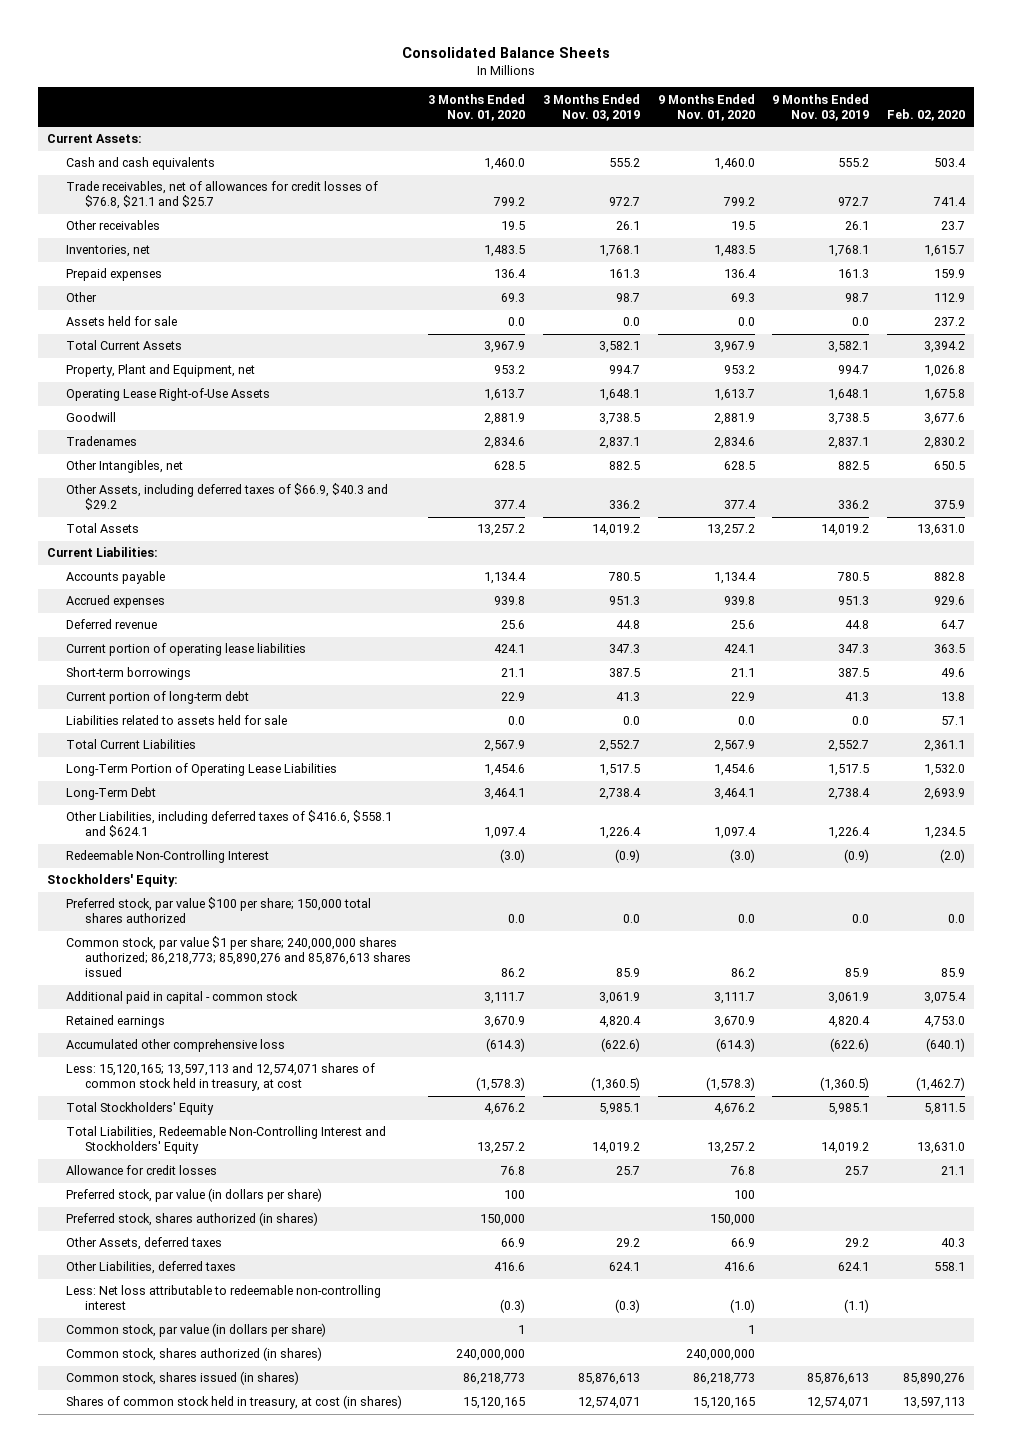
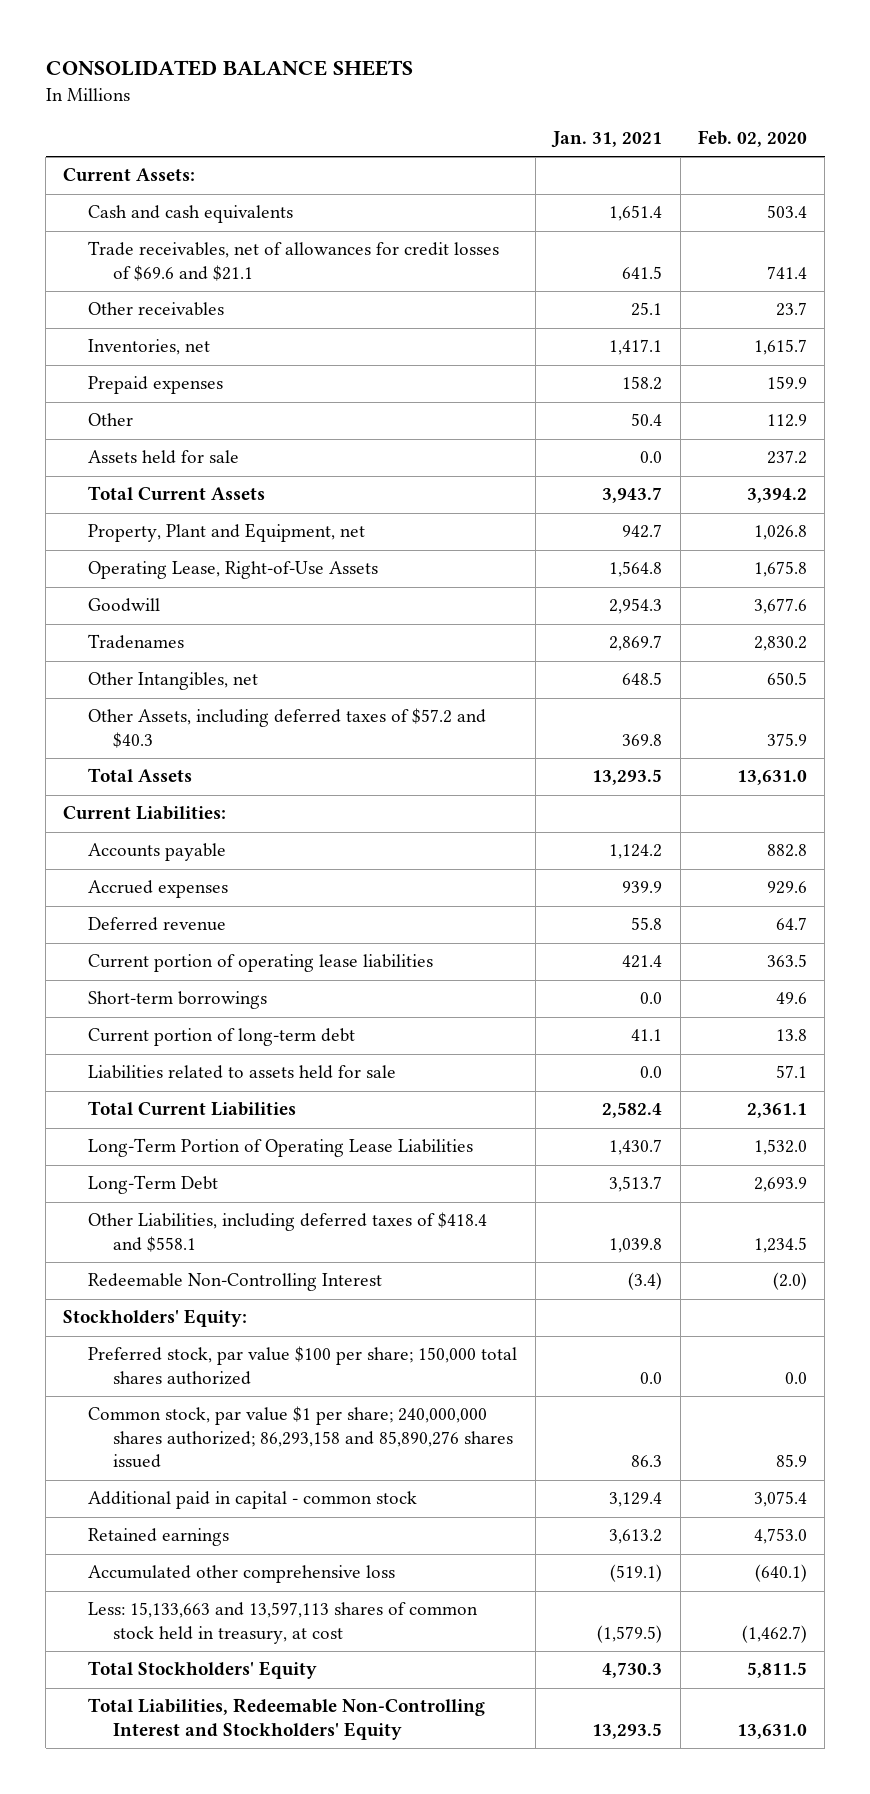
[402,46,611,58] Consolidated Balance Sheets -> [45,59,413,76] CONSOLIDATED BALANCE SHEETS
[428,93,526,121] 3 Months Ended Nov. 01, 2020 -> none
[543,93,641,121] 3 Months Ended Nov. 03, 2019 -> none
[657,93,755,121] 9 Months Ended Nov. 01, 2020 -> none
[772,93,870,121] 9 Months Ended Nov. 03, 2019 -> none
none -> [551,130,663,148] Jan. 31, 2021
[65,181,378,210] Trade receivables, net of allowances for credit losses of $76.8, $21.1 and $25.7 -> [88,241,500,281] Trade receivables, net of allowances for credit losses of $69.6 and $21.1
[65,388,270,402] Operating Lease Right-of-Use Assets -> [88,561,379,580] Operating Lease, Right-of-Use Assets
[65,483,388,511] Other Assets, including deferred taxes of $66.9, $40.3 and $29.2 -> [88,708,487,748] Other Assets, including deferred taxes of $57.2 and $40.3
[65,810,392,838] Other Liabilities, including deferred taxes of $416.6, $558.1 and $624.1 -> [88,1212,488,1252] Other Liabilities, including deferred taxes of $418.4 and $558.1
[65,936,411,978] Common stock, par value $1 per share; 240,000,000 shares authorized; 86,218,773; 85,890,276 and 85,876,613 shares issued -> [88,1406,513,1469] Common stock, par value $1 per share; 240,000,000 shares authorized; 86,293,158 and 85,890,276 shares issued
[65,1063,375,1092] Less: 15,120,165; 13,597,113 and 12,574,071 shares of common stock held in treasury, at cost -> [88,1602,479,1644] Less: 15,133,663 and 13,597,113 shares of common stock held in treasury, at cost
[65,1165,217,1176] Allowance for credit losses -> none
[65,1188,322,1203] Preferred stock, par value (in dollars per share) -> none
[65,1212,318,1227] Preferred stock, shares authorized (in shares) -> none
[65,1237,222,1251] Other Assets, deferred taxes -> none
[65,1261,236,1275] Other Liabilities, deferred taxes -> none
[65,1285,381,1311] Less: Net loss attributable to redeemable non-controlling interest -> none
[65,1323,326,1338] Common stock, par value (in dollars per share) -> none
[65,1347,322,1362] Common stock, shares authorized (in shares) -> none
[65,1371,299,1386] Common stock, shares issued (in shares) -> none
[65,1395,402,1410] Shares of common stock held in treasury, at cost (in shares) -> none

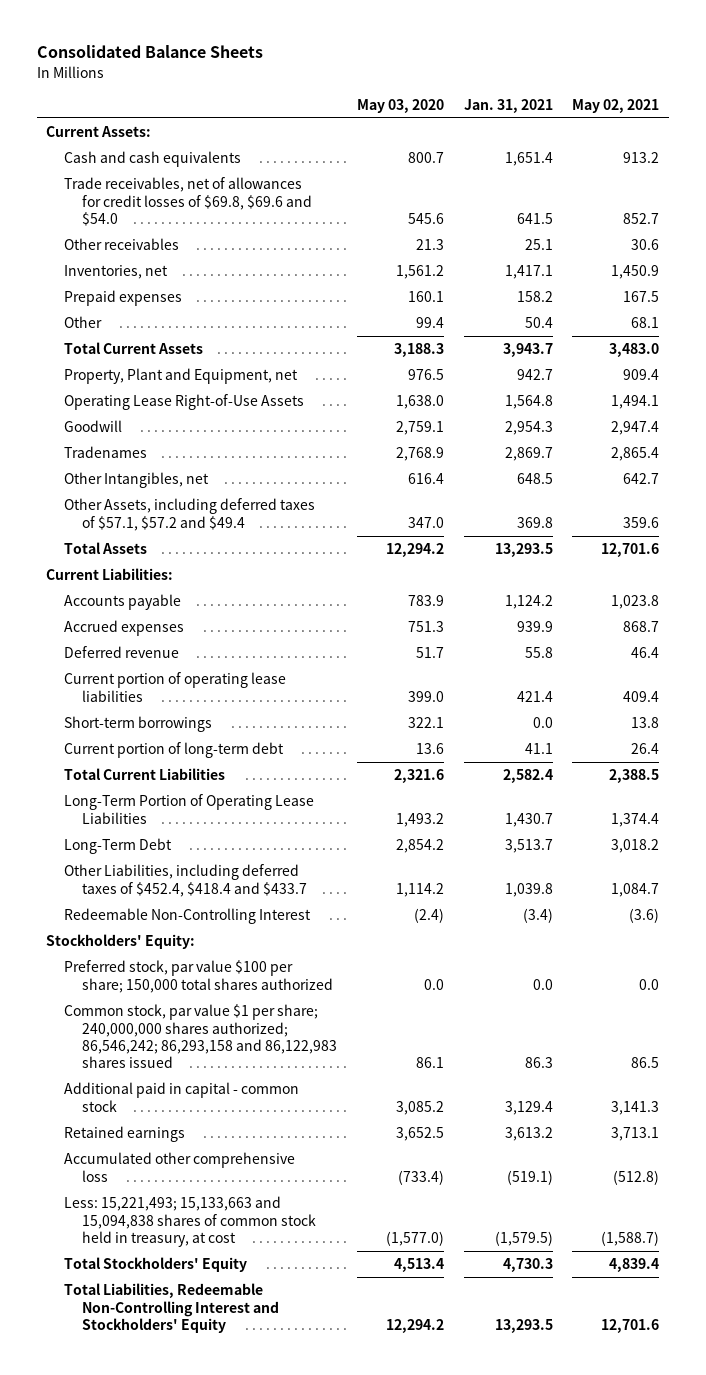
[45,59,413,76] CONSOLIDATED BALANCE SHEETS -> [36,45,263,59] Consolidated Balance Sheets
[698,129,808,147] Feb. 02, 2020 -> none
none -> [356,98,444,113] May 03, 2020
none -> [572,98,660,113] May 02, 2021
[88,241,500,281] Trade receivables, net of allowances for credit losses of $69.6 and $21.1 -> [64,177,313,227] Trade receivables, net of allowances for credit losses of $69.8, $69.6 and $54.0
[88,450,240,465] Assets held for sale -> none
[88,561,379,580] Operating Lease, Right-of-Use Assets -> [64,394,305,411] Operating Lease Right-of-Use Assets
[88,708,487,748] Other Assets, including deferred taxes of $57.2 and $40.3 -> [64,498,316,531] Other Assets, including deferred taxes of $57.1, $57.2 and $49.4
[88,1065,397,1080] Liabilities related to assets held for sale -> none
[88,1212,488,1252] Other Liabilities, including deferred taxes of $418.4 and $558.1 -> [64,864,308,897] Other Liabilities, including deferred taxes of $452.4, $418.4 and $433.7
[88,1406,513,1469] Common stock, par value $1 per share; 240,000,000 shares authorized; 86,293,158 and 85,890,276 shares issued -> [64,1004,338,1069] Common stock, par value $1 per share; 240,000,000 shares authorized; 86,546,242; 86,293,158 and 86,122,983 shares issued
[88,1602,479,1644] Less: 15,133,663 and 13,597,113 shares of common stock held in treasury, at cost -> [64,1196,317,1248] Less: 15,221,493; 15,133,663 and 15,094,838 shares of common stock held in treasury, at cost

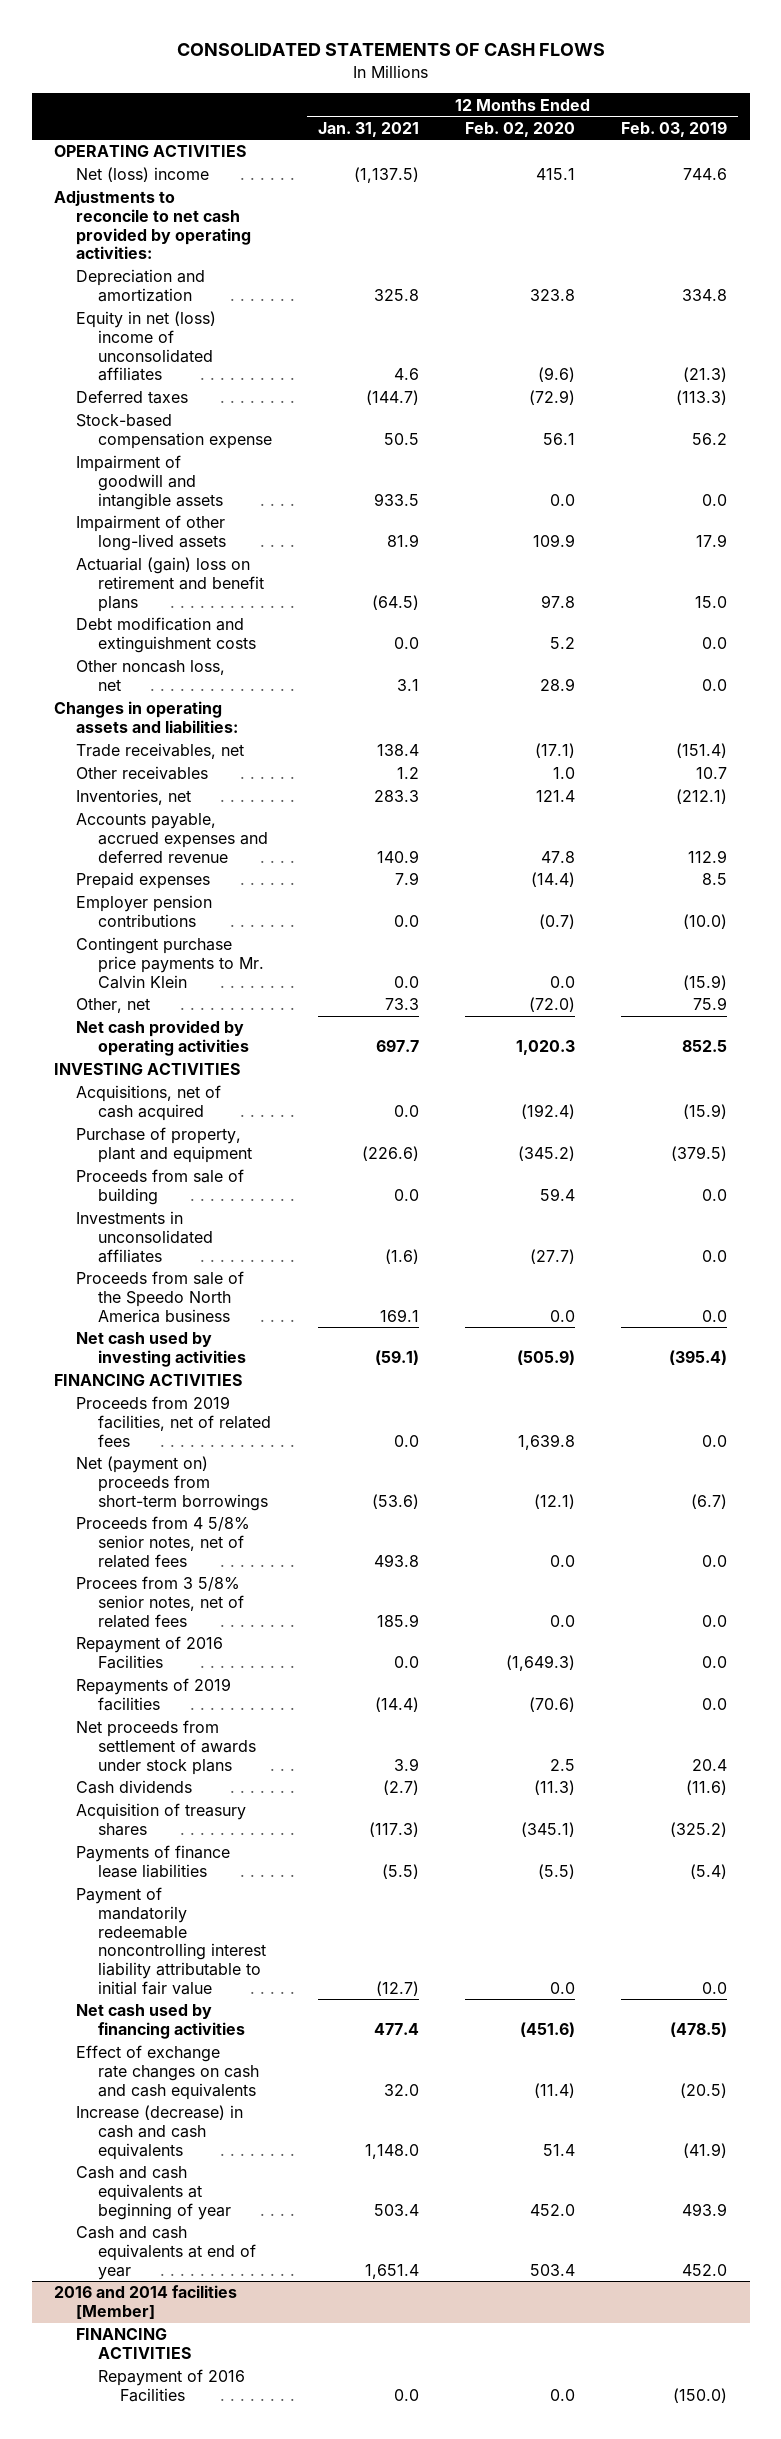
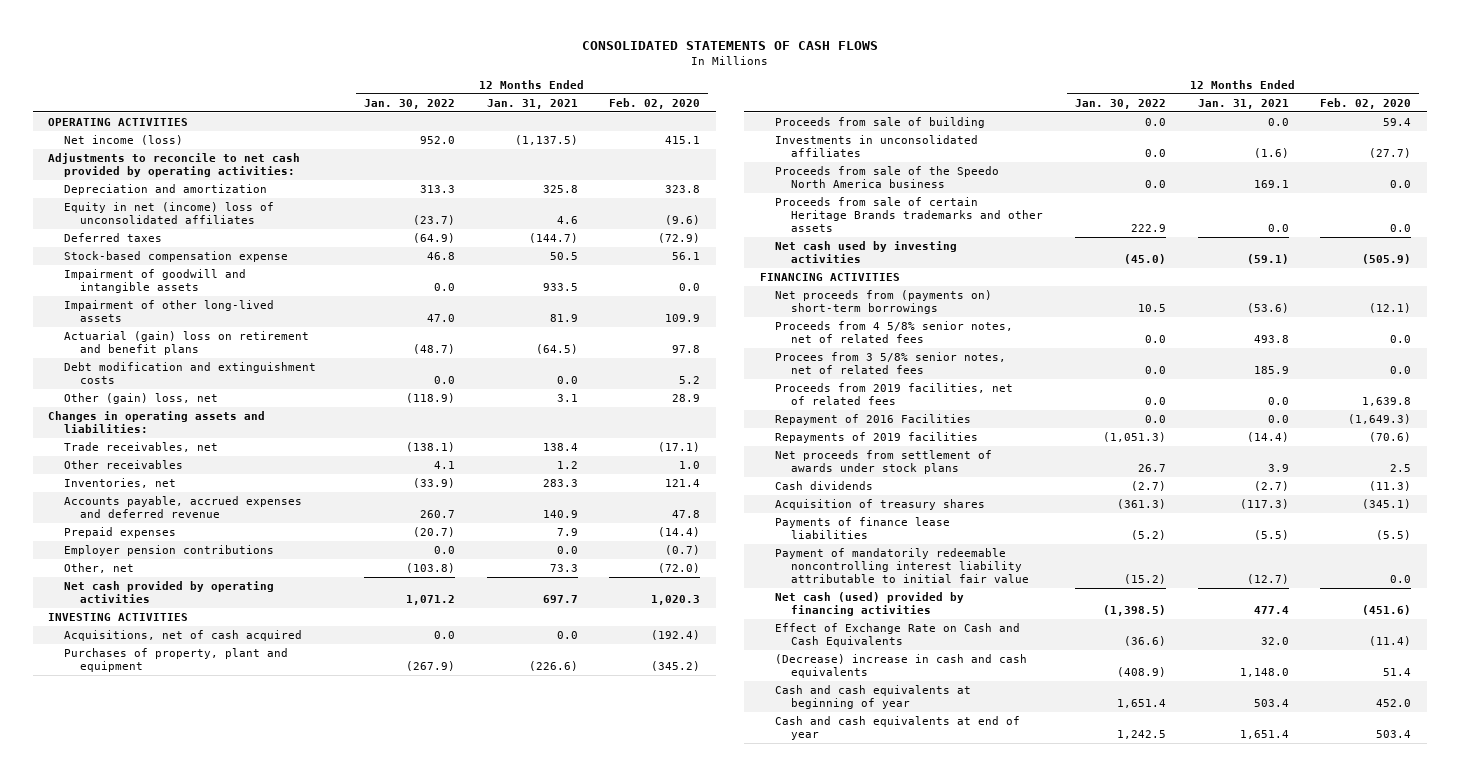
[620,120,727,137] Feb. 03, 2019 -> none
none -> [363,98,455,109] Jan. 30, 2022
[76,167,210,183] Net (loss) income -> [64,135,184,146] Net income (loss)
[76,311,217,382] Equity in net (loss) income of unconsolidated affiliates -> [64,202,275,225] Equity in net (income) loss of unconsolidated affiliates
[76,660,226,691] Other noncash loss, net -> [64,393,219,405] Other (gain) loss, net
[76,937,265,989] Contingent purchase price payments to Mr. Calvin Klein -> none
[76,1127,253,1163] Purchase of property, plant and equipment -> [64,648,289,673] Purchases of property, plant and equipment
none -> [775,197,1044,233] Proceeds from sale of certain Heritage Brands trademarks and other assets
[76,1456,269,1511] Net (payment on) proceeds from short-term borrowings -> [775,290,993,315] Net proceeds from (payments on) short-term borrowings
[76,1396,272,1447] Proceeds from 2019 facilities, net of related fees -> [775,383,1014,406] Proceeds from 2019 facilities, net of related fees
[76,2004,246,2039] Net cash used by financing activities -> [775,592,965,617] Net cash (used) provided by financing activities
[76,2045,260,2100] Effect of exchange rate changes on cash and cash equivalents -> [775,623,1021,648] Effect of Exchange Rate on Cash and Cash Equivalents
[76,2105,244,2160] Increase (decrease) in cash and cash equivalents -> [775,654,1028,679] (Decrease) increase in cash and cash equivalents
[54,2285,238,2319] 2016 and 2014 facilities [Member] -> none
[76,2328,192,2359] FINANCING ACTIVITIES -> none
[98,2369,246,2402] Repayment of 2016 Facilities -> none

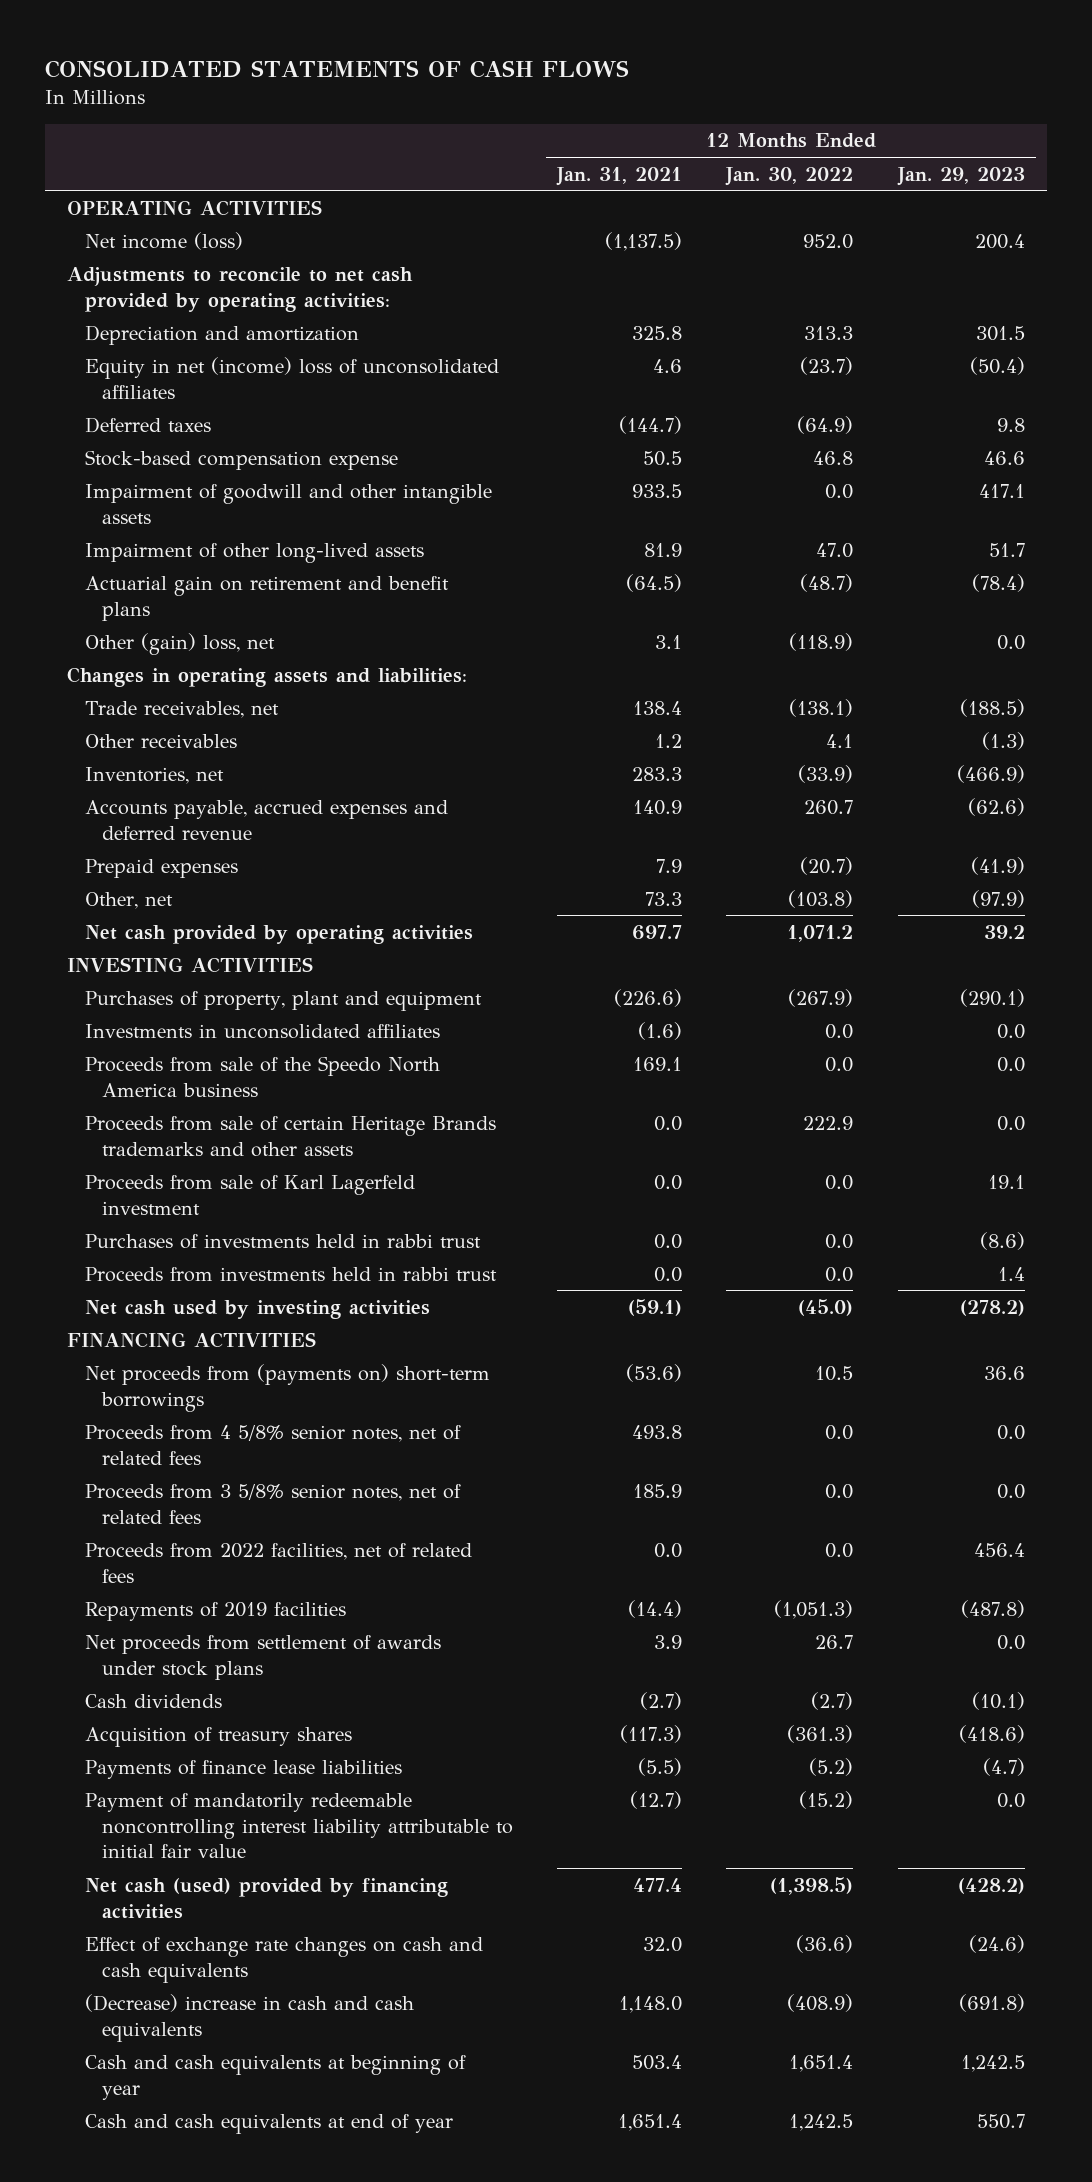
[609,97,701,109] Feb. 02, 2020 -> none
none -> [896,166,1025,186] Jan. 29, 2023
[64,269,247,294] Impairment of goodwill and intangible assets -> [84,483,492,524] Impairment of goodwill and other intangible assets
[64,362,317,385] Debt modification and extinguishment costs -> none
[64,331,310,356] Actuarial (gain) loss on retirement and benefit plans -> [84,575,449,621] Actuarial gain on retirement and benefit plans
[64,545,275,557] Employer pension contributions -> none
[64,630,303,642] Acquisitions, net of cash acquired -> none
[775,117,986,129] Proceeds from sale of building -> none
none -> [84,1174,415,1215] Proceeds from sale of Karl Lagerfeld investment
none -> [84,1233,481,1249] Purchases of investments held in rabbi trust
none -> [84,1266,497,1282] Proceeds from investments held in rabbi trust
[775,414,972,426] Repayment of 2016 Facilities -> none
[775,352,1007,375] Procees from 3 5/8% senior notes, net of related fees -> [84,1483,461,1524] Proceeds from 3 5/8% senior notes, net of related fees
[775,383,1014,406] Proceeds from 2019 facilities, net of related fees -> [84,1542,472,1583] Proceeds from 2022 facilities, net of related fees
[775,623,1021,648] Effect of Exchange Rate on Cash and Cash Equivalents -> [84,1936,483,1983] Effect of exchange rate changes on cash and cash equivalents

